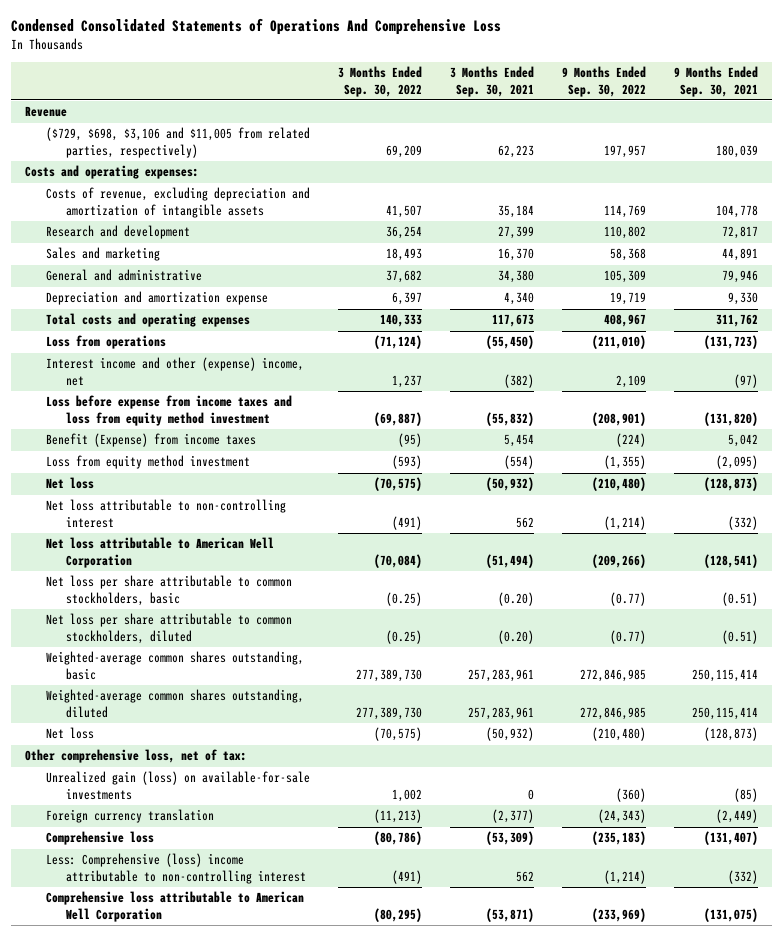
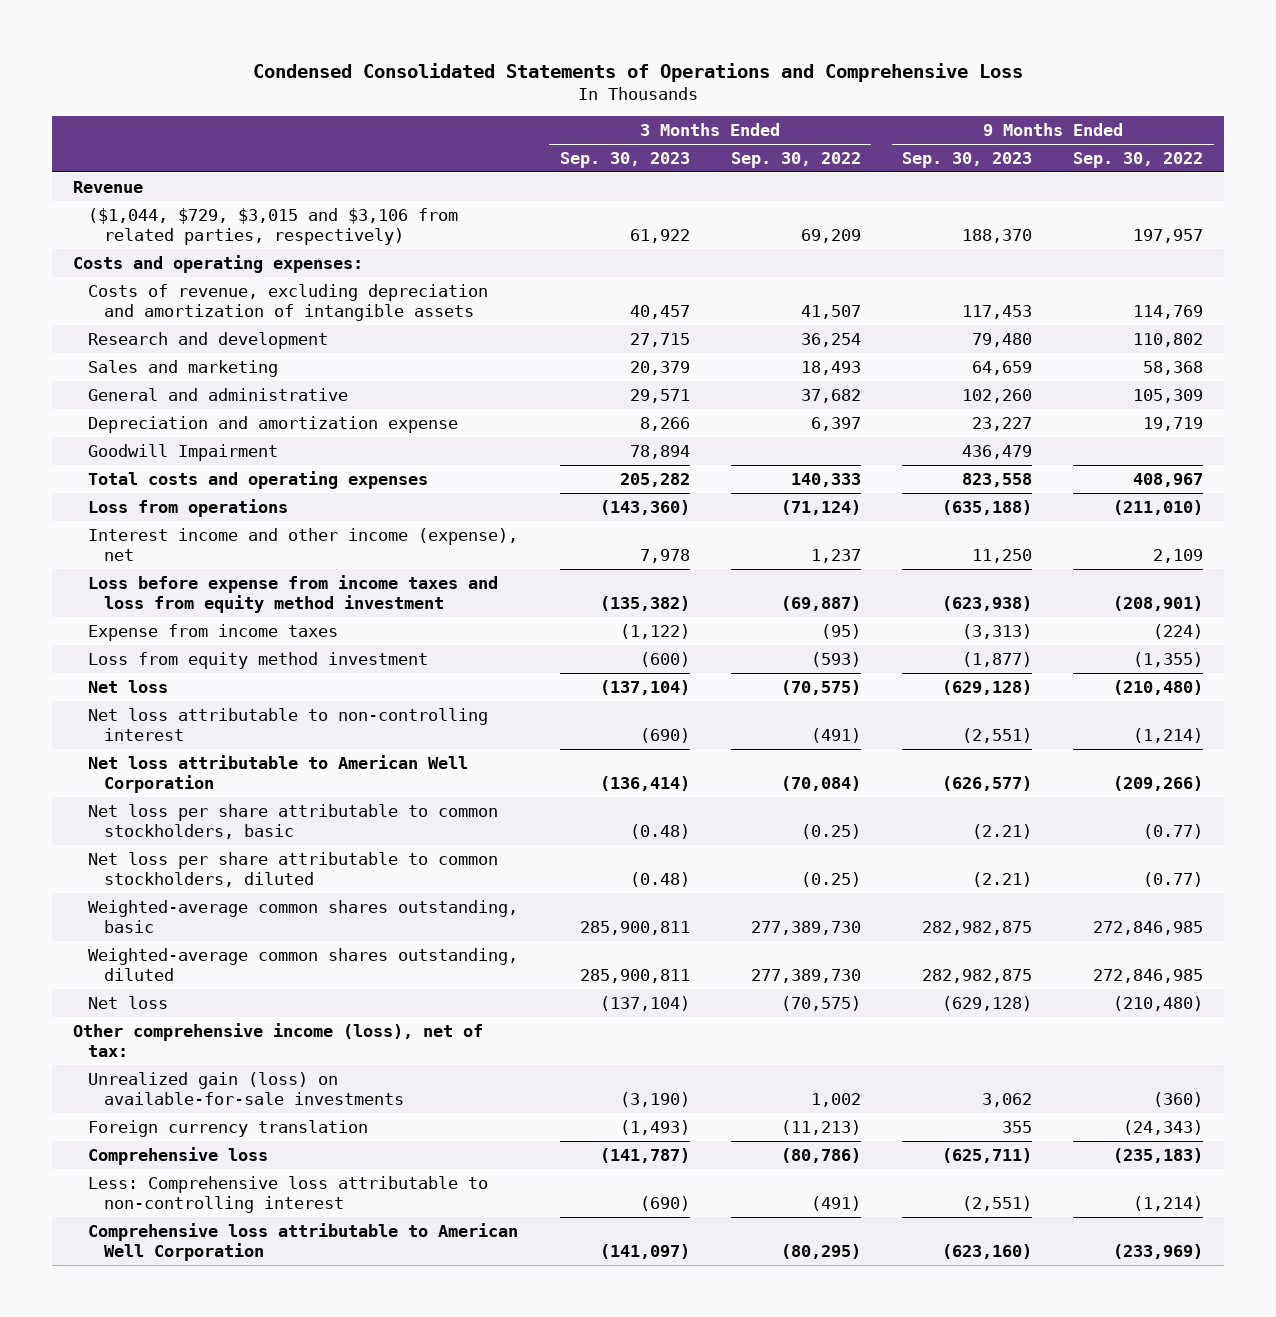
[11,18,502,36] Condensed Consolidated Statements of Operations And Comprehensive Loss -> [253,62,1024,82] Condensed Consolidated Statements of Operations and Comprehensive Loss
[449,66,534,97] 3 Months Ended Sep. 30, 2021 -> none
[674,66,759,97] 9 Months Ended Sep. 30, 2021 -> none
none -> [559,151,690,168] Sep. 30, 2023
none -> [902,151,1033,168] Sep. 30, 2023
[45,127,310,159] ($729, $698, $3,106 and $11,005 from related parties, respectively) -> [88,207,459,245] ($1,044, $729, $3,015 and $3,106 from related parties, respectively)
none -> [88,443,279,461] Goodwill Impairment
[45,357,304,387] Interest income and other (expense) income, net -> [88,527,519,561] Interest income and other income (expense), net
[45,433,256,448] Benefit (Expense) from income taxes -> [88,623,339,641] Expense from income taxes
[25,749,248,764] Other comprehensive loss, net of tax: -> [72,1022,483,1057] Other comprehensive income (loss), net of tax:
[45,853,307,885] Less: Comprehensive (loss) income attributable to non-controlling interest -> [88,1175,489,1213] Less: Comprehensive loss attributable to non-controlling interest

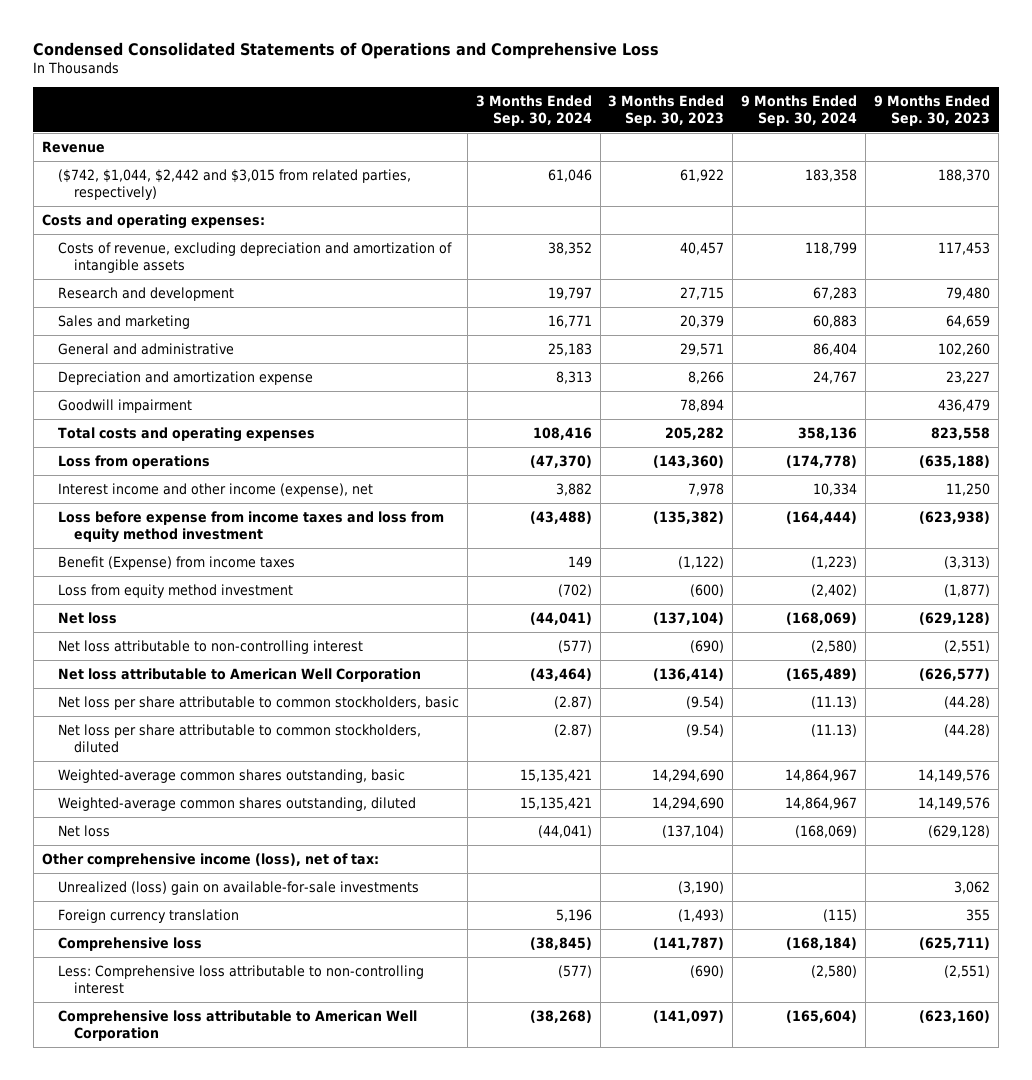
[730,151,861,168] Sep. 30, 2022 -> none
[1073,151,1204,168] Sep. 30, 2022 -> none
none -> [475,94,592,126] 3 Months Ended Sep. 30, 2024
none -> [741,94,858,126] 9 Months Ended Sep. 30, 2024
[88,207,459,245] ($1,044, $729, $3,015 and $3,106 from related parties, respectively) -> [57,168,411,201] ($742, $1,044, $2,442 and $3,015 from related parties, respectively)
[88,443,279,461] Goodwill Impairment -> [57,398,192,413] Goodwill impairment
[88,623,339,641] Expense from income taxes -> [57,555,295,570] Benefit (Expense) from income taxes
[629,823,690,839] (0.48) -> [686,695,725,709] (9.54)
[972,823,1033,839] (2.21) -> [944,695,991,709] (44.28)
[629,871,690,887] (0.48) -> [686,723,725,737] (9.54)
[972,871,1033,887] (2.21) -> [944,723,991,737] (44.28)
[579,920,690,935] 285,900,811 -> [652,768,725,782] 14,294,690
[922,920,1033,935] 282,982,875 -> [918,768,991,782] 14,149,576
[579,968,690,983] 285,900,811 -> [652,796,725,810] 14,294,690
[922,968,1033,983] 282,982,875 -> [918,796,991,810] 14,149,576
[88,1071,405,1105] Unrealized gain (loss) on available-for-sale investments -> [57,880,419,895] Unrealized (loss) gain on available-for-sale investments

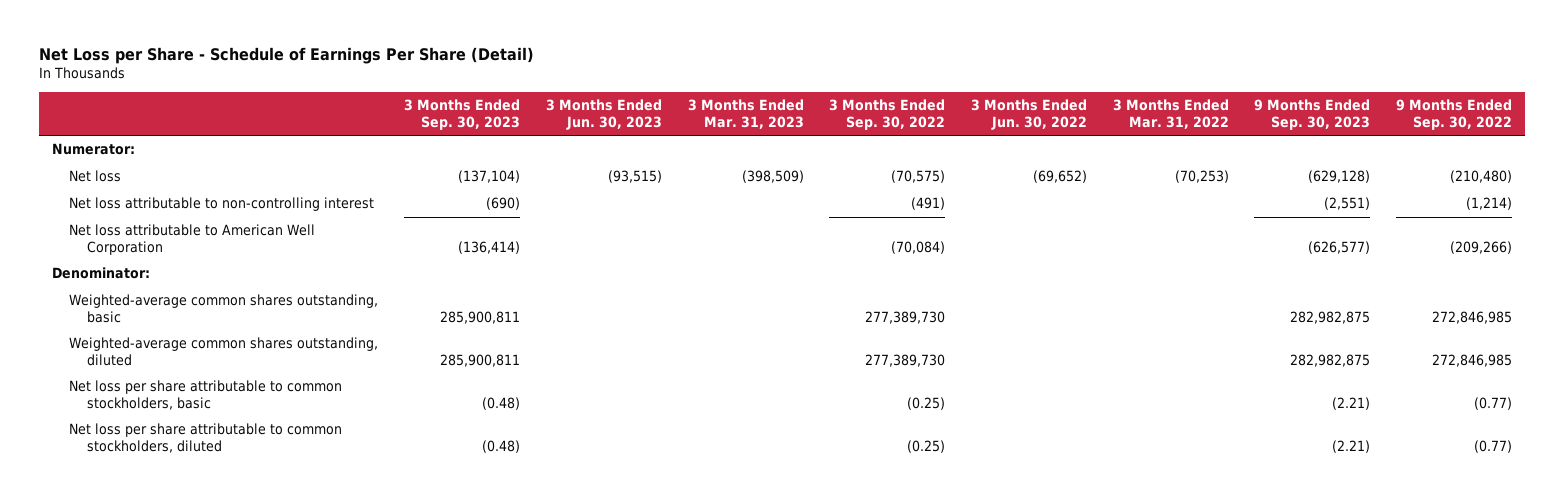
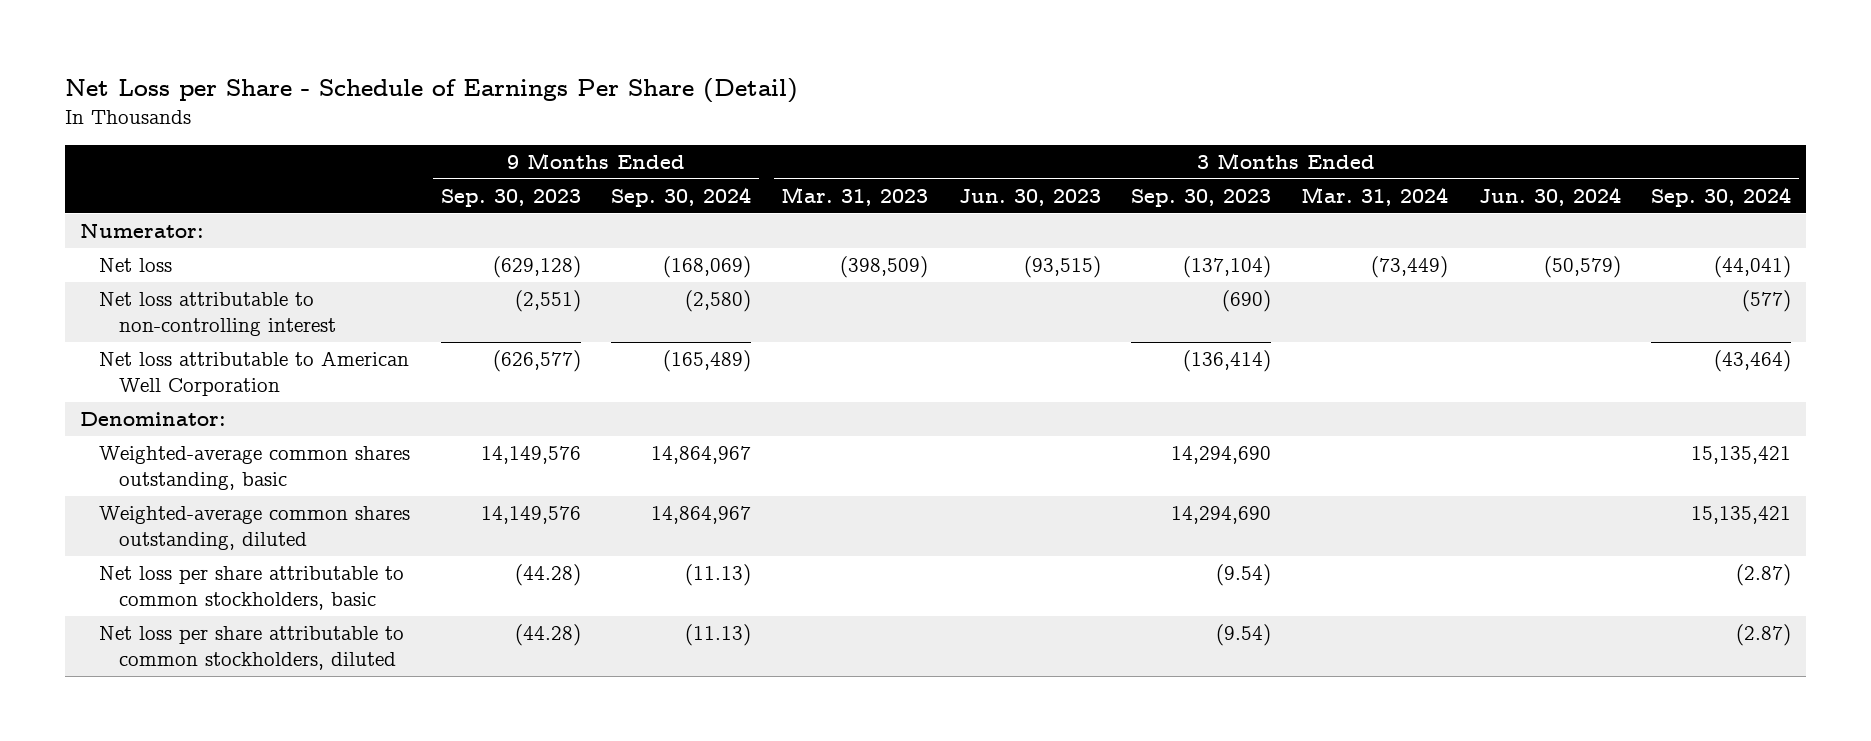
[829,99,946,130] 3 Months Ended Sep. 30, 2022 -> none
[970,99,1087,130] 3 Months Ended Jun. 30, 2022 -> none
[1112,99,1229,129] 3 Months Ended Mar. 31, 2022 -> none
[1396,99,1513,130] 9 Months Ended Sep. 30, 2022 -> none
none -> [611,187,752,208] Sep. 30, 2024
none -> [1301,187,1449,207] Mar. 31, 2024
none -> [1478,187,1621,207] Jun. 30, 2024
none -> [1651,187,1792,208] Sep. 30, 2024
[440,310,521,324] 285,900,811 -> [1171,446,1272,465] 14,294,690
[1290,310,1371,324] 282,982,875 -> [480,446,581,465] 14,149,576
[440,353,521,367] 285,900,811 -> [1171,506,1272,525] 14,294,690
[1290,353,1371,367] 282,982,875 -> [480,506,581,525] 14,149,576
[482,396,521,410] (0.48) -> [1216,564,1272,587] (9.54)
[1332,396,1371,410] (2.21) -> [514,564,581,587] (44.28)
[482,439,521,453] (0.48) -> [1216,624,1272,647] (9.54)
[1332,439,1371,453] (2.21) -> [514,624,581,647] (44.28)

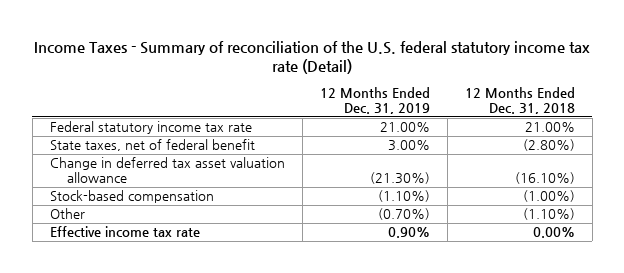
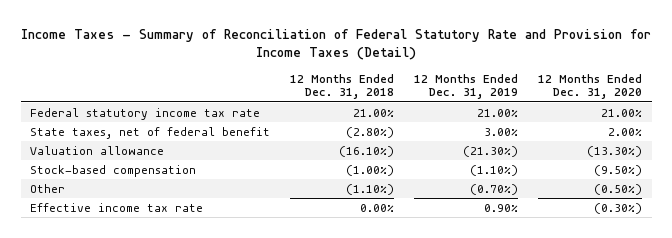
[34,40,591,74] Income Taxes - Summary of reconciliation of the U.S. federal statutory income tax rate (Detail) -> [21,28,652,61] Income Taxes - Summary of Reconciliation of Federal Statutory Rate and Provision for Income Taxes (Detail)
none -> [537,73,642,100] 12 Months Ended Dec. 31, 2020
[49,157,285,184] Change in deferred tax asset valuation allowance -> [30,145,165,155] Valuation allowance

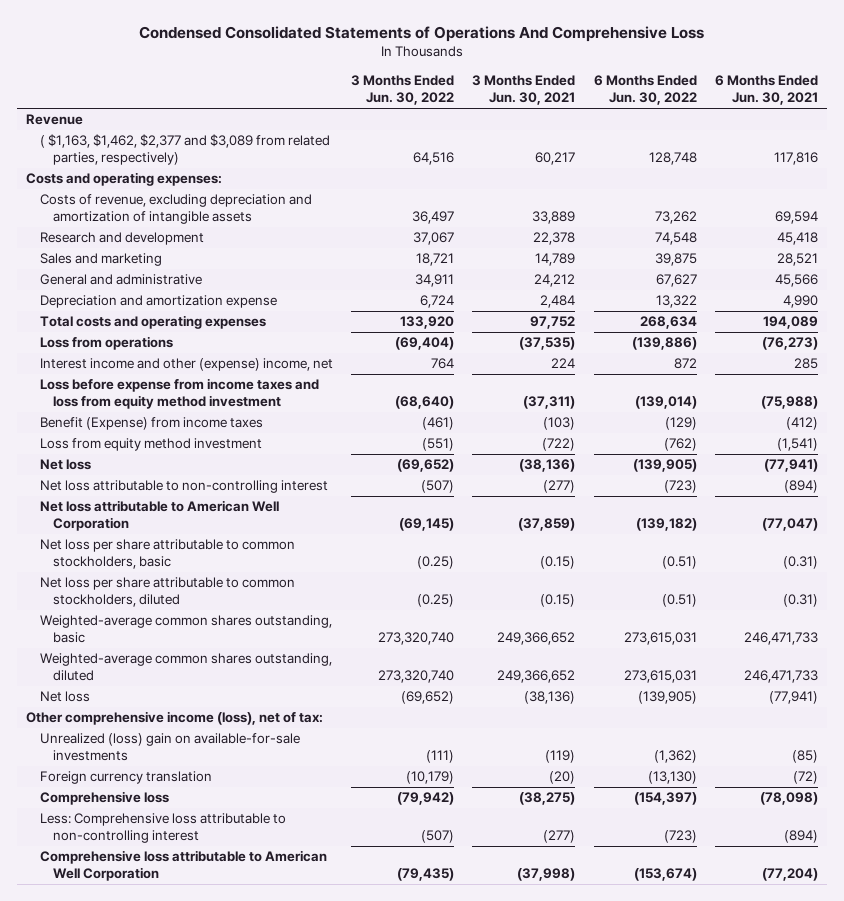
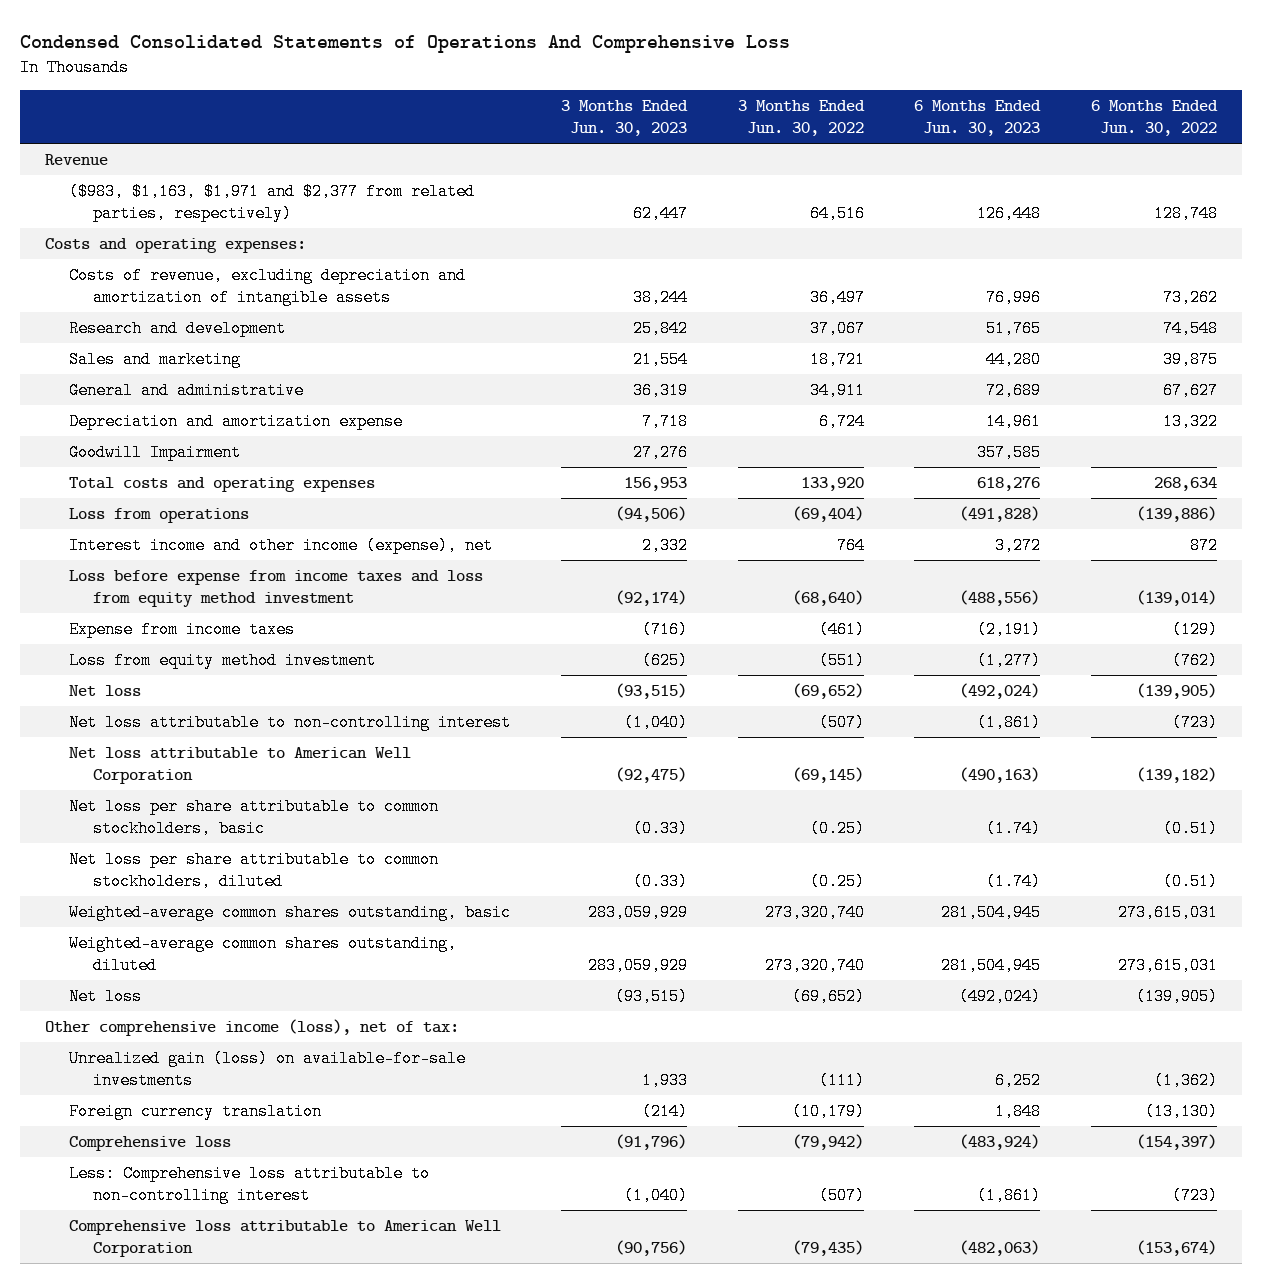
[472,75,576,106] 3 Months Ended Jun. 30, 2021 -> none
[714,75,818,106] 6 Months Ended Jun. 30, 2021 -> none
none -> [560,99,688,137] 3 Months Ended Jun. 30, 2023
none -> [914,99,1042,137] 6 Months Ended Jun. 30, 2023
[39,134,330,166] ( $1,163, $1,462, $2,377 and $3,089 from related parties, respectively) -> [69,182,476,223] ($983, $1,163, $1,971 and $2,377 from related parties, respectively)
none -> [69,443,242,461] Goodwill Impairment
[39,358,333,372] Interest income and other (expense) income, net -> [69,536,494,554] Interest income and other income (expense), net
[39,417,263,431] Benefit (Expense) from income taxes -> [69,620,296,638] Expense from income taxes
[39,733,300,762] Unrealized (loss) gain on available-for-sale investments -> [69,1049,467,1090] Unrealized gain (loss) on available-for-sale investments

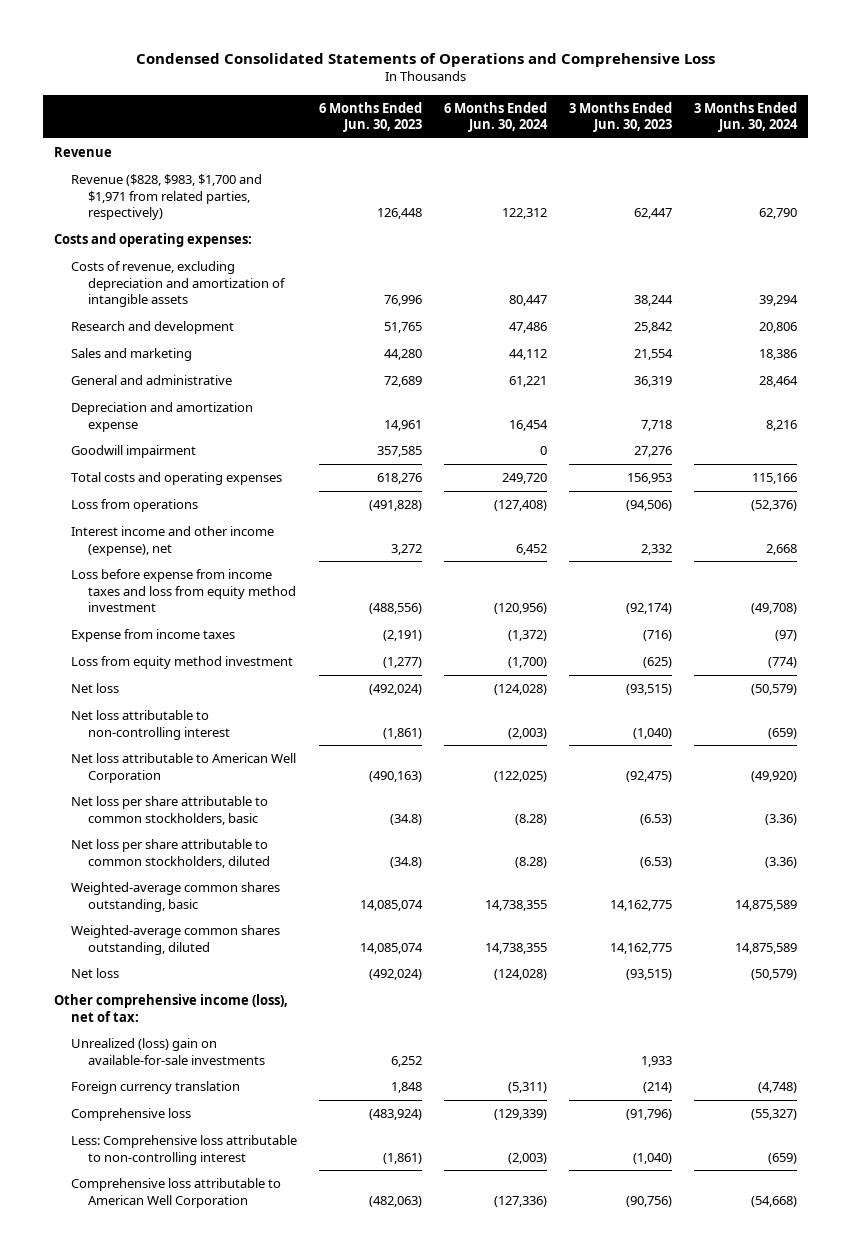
[20,34,791,53] Condensed Consolidated Statements of Operations And Comprehensive Loss -> [135,52,715,67] Condensed Consolidated Statements of Operations and Comprehensive Loss
[737,99,865,137] 3 Months Ended Jun. 30, 2022 -> none
[1090,99,1218,137] 6 Months Ended Jun. 30, 2022 -> none
none -> [444,101,549,133] 6 Months Ended Jun. 30, 2024
none -> [694,101,799,133] 3 Months Ended Jun. 30, 2024
[69,182,476,223] ($983, $1,163, $1,971 and $2,377 from related parties, respectively) -> [71,174,263,221] Revenue ($828, $983, $1,700 and $1,971 from related parties, respectively)
[69,443,242,461] Goodwill Impairment -> [71,445,197,459] Goodwill impairment
[632,820,688,838] (0.33) -> [640,813,673,825] (6.53)
[986,820,1042,838] (1.74) -> [390,813,423,825] (34.8)
[632,873,688,891] (0.33) -> [640,856,673,868] (6.53)
[986,873,1042,891] (1.74) -> [390,856,423,868] (34.8)
[587,903,688,921] 283,059,929 -> [610,899,673,911] 14,162,775
[941,903,1042,921] 281,504,945 -> [360,899,424,911] 14,085,074
[587,957,688,975] 283,059,929 -> [610,942,673,954] 14,162,775
[941,957,1042,975] 281,504,945 -> [360,942,424,954] 14,085,074
[69,1049,467,1090] Unrealized gain (loss) on available-for-sale investments -> [71,1038,266,1065] Unrealized (loss) gain on available-for-sale investments

